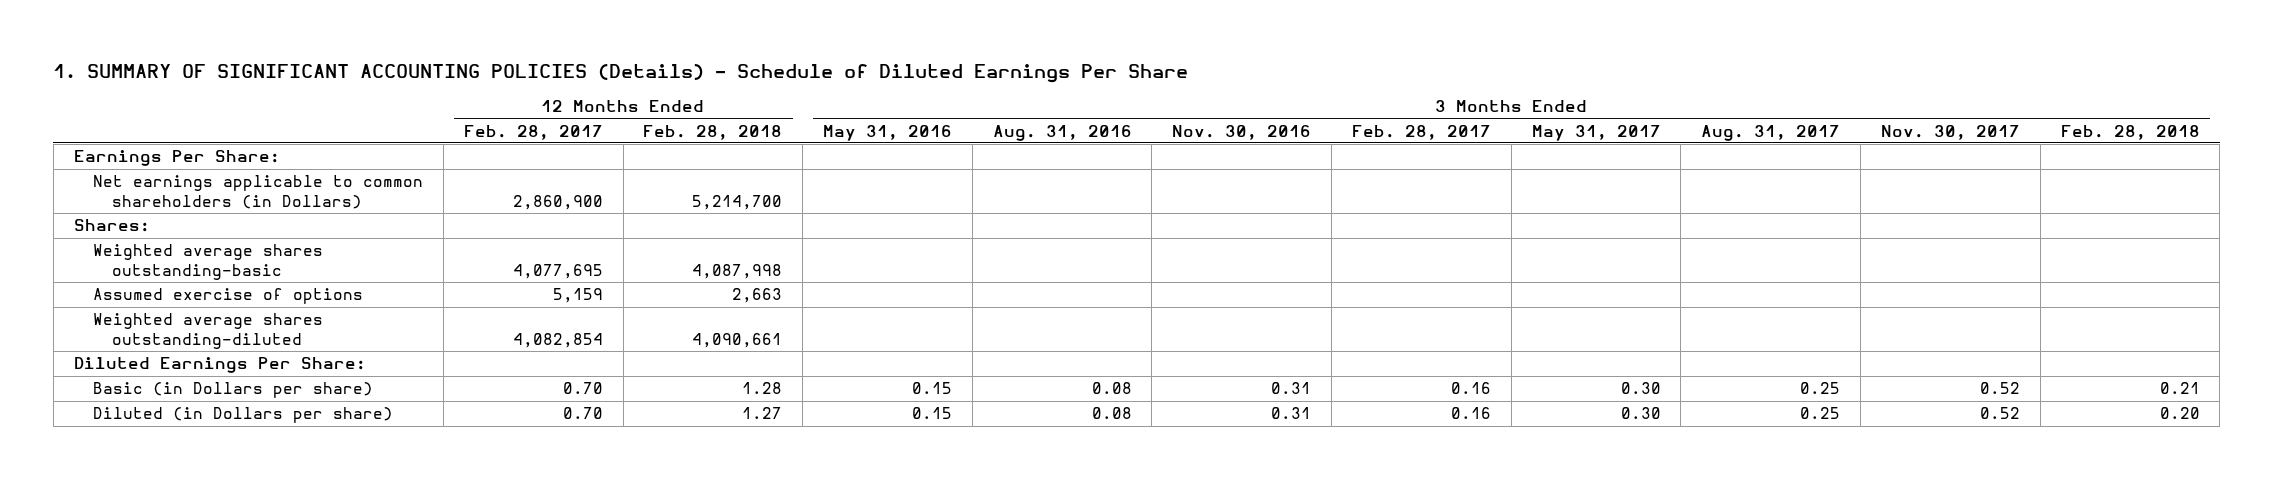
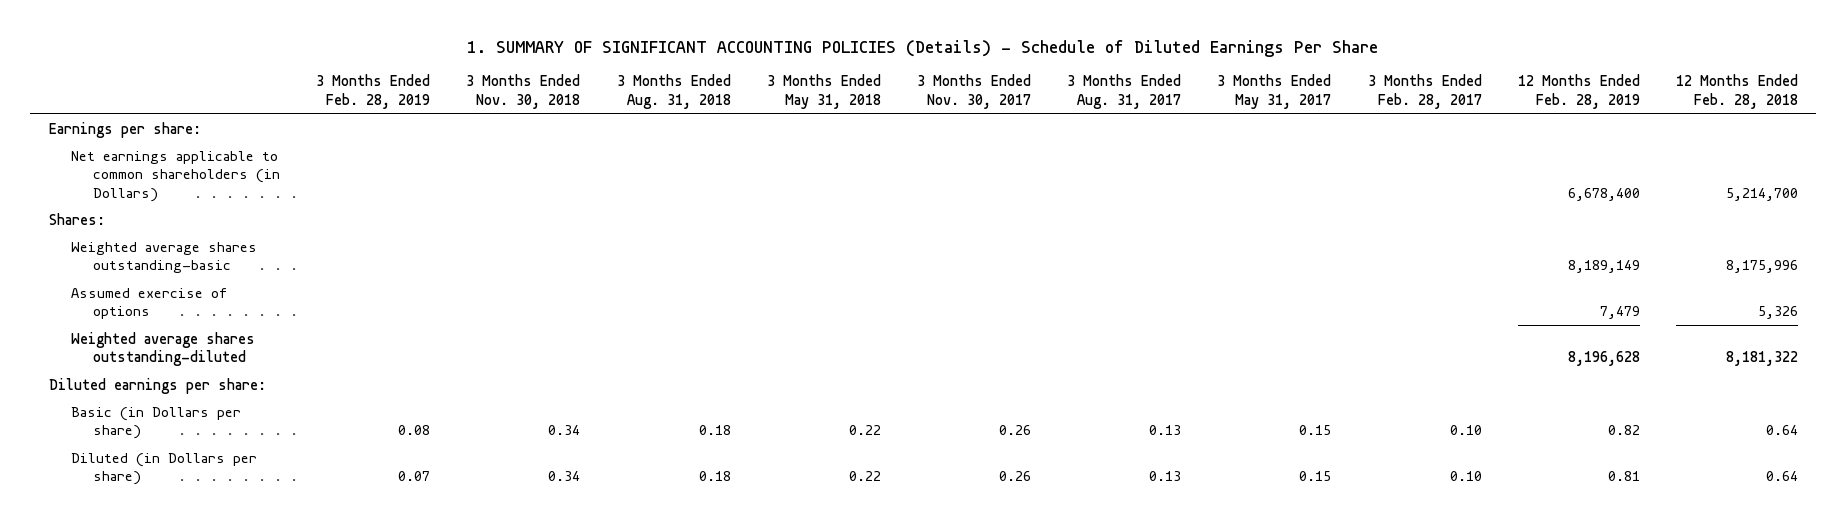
[463,124,603,140] Feb. 28, 2017 -> none
[823,124,953,141] May 31, 2016 -> none
[992,124,1132,141] Aug. 31, 2016 -> none
[1172,124,1312,140] Nov. 30, 2016 -> none
[2060,124,2200,140] Feb. 28, 2018 -> none
none -> [316,74,431,110] 3 Months Ended Feb. 28, 2019
none -> [466,74,581,110] 3 Months Ended Nov. 30, 2018
none -> [616,74,731,110] 3 Months Ended Aug. 31, 2018
none -> [766,74,881,110] 3 Months Ended May 31, 2018
none -> [1517,74,1640,110] 12 Months Ended Feb. 28, 2019
[73,150,280,167] Earnings Per Share: -> [48,121,201,138] Earnings per share:
[692,263,783,279] 4,087,998 -> [1725,260,1798,274] 8,175,996
[732,288,783,304] 2,663 -> [1757,306,1798,320] 5,326
[692,332,783,348] 4,090,661 -> [1725,351,1798,367] 8,181,322
[73,357,366,374] Diluted Earnings Per Share: -> [48,377,266,394] Diluted earnings per share:
[742,382,783,395] 1.28 -> [1765,425,1798,436] 0.64
[1450,382,1491,395] 0.16 -> [1449,425,1482,436] 0.10
[1620,382,1661,395] 0.30 -> [1299,425,1332,436] 0.15
[1800,382,1841,395] 0.25 -> [1149,425,1182,436] 0.13
[1979,382,2020,395] 0.52 -> [998,425,1031,436] 0.26
[742,407,783,420] 1.27 -> [1765,471,1798,482] 0.64
[1450,407,1491,420] 0.16 -> [1449,471,1482,482] 0.10
[1620,407,1661,420] 0.30 -> [1299,471,1332,482] 0.15
[1800,407,1841,420] 0.25 -> [1149,471,1182,482] 0.13
[1979,407,2020,420] 0.52 -> [998,471,1031,482] 0.26

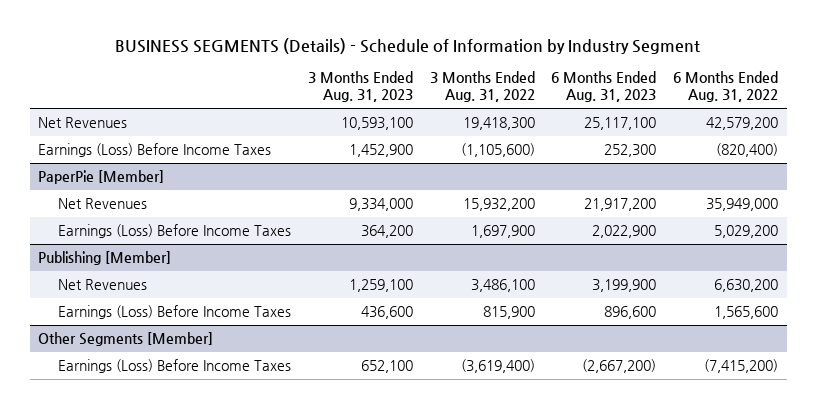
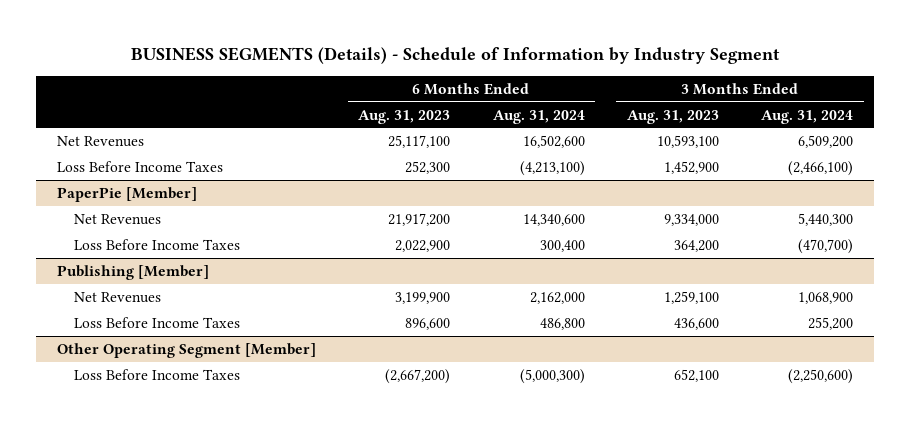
[429,71,535,103] 3 Months Ended Aug. 31, 2022 -> none
[673,71,779,103] 6 Months Ended Aug. 31, 2022 -> none
none -> [492,109,585,124] Aug. 31, 2024
none -> [761,109,854,124] Aug. 31, 2024
[38,143,272,158] Earnings (Loss) Before Income Taxes -> [56,161,223,173] Loss Before Income Taxes
[58,224,292,239] Earnings (Loss) Before Income Taxes -> [74,239,241,251] Loss Before Income Taxes
[58,305,292,320] Earnings (Loss) Before Income Taxes -> [74,317,241,329] Loss Before Income Taxes
[38,332,214,347] Other Segments [Member] -> [56,343,316,359] Other Operating Segment [Member]
[58,359,292,374] Earnings (Loss) Before Income Taxes -> [74,369,241,381] Loss Before Income Taxes

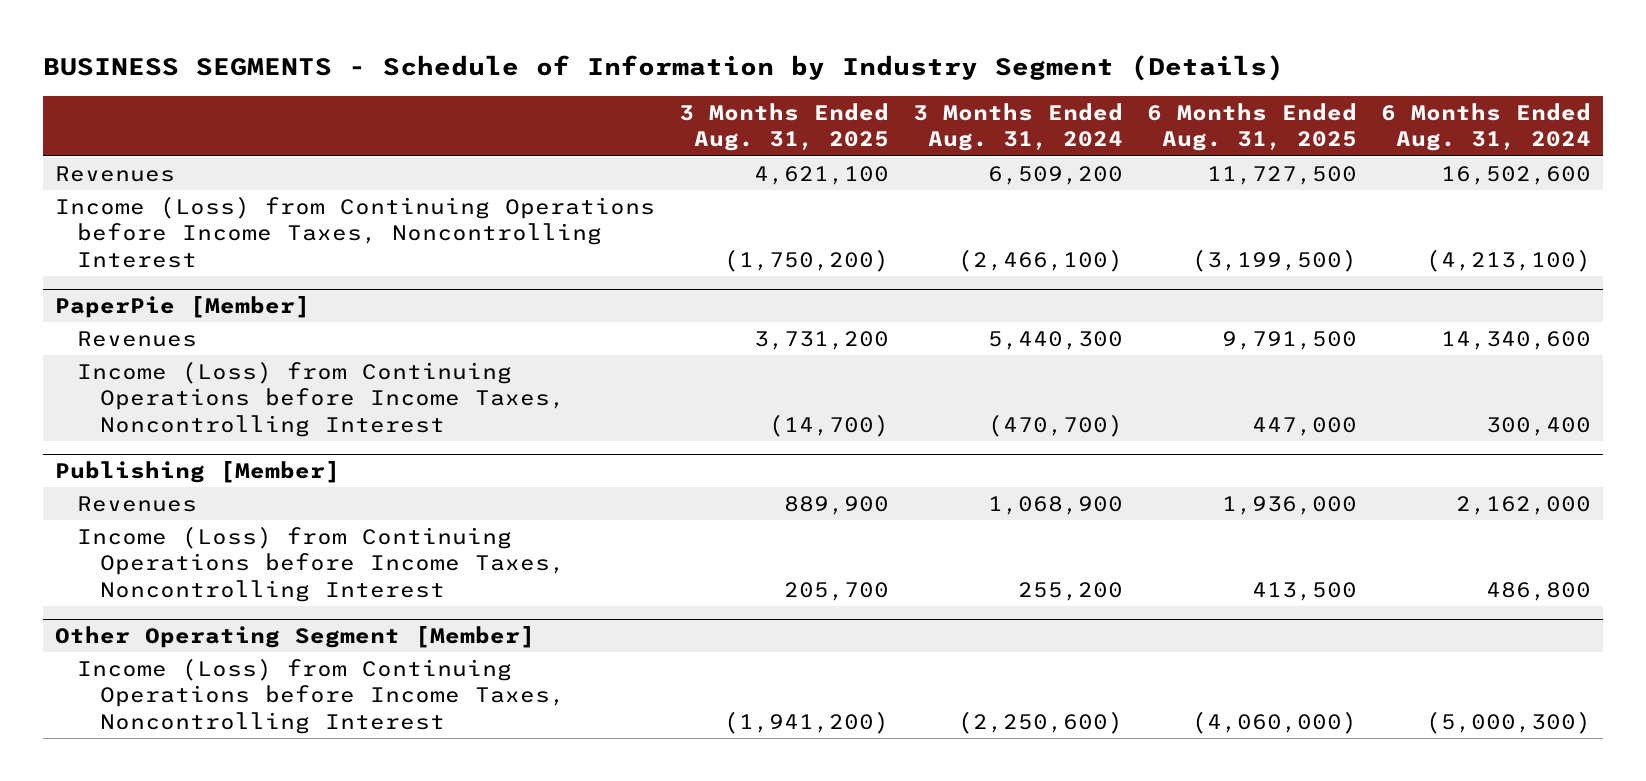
[131,47,781,65] BUSINESS SEGMENTS (Details) - Schedule of Information by Industry Segment -> [42,55,1284,82] BUSINESS SEGMENTS - Schedule of Information by Industry Segment (Details)
[358,109,451,124] Aug. 31, 2023 -> none
[626,109,719,124] Aug. 31, 2023 -> none
none -> [678,103,889,152] 3 Months Ended Aug. 31, 2025
none -> [1146,103,1357,152] 6 Months Ended Aug. 31, 2025
[56,136,144,148] Net Revenues -> [54,165,175,182] Revenues
[56,161,223,173] Loss Before Income Taxes -> [54,195,655,268] Income (Loss) from Continuing Operations before Income Taxes, Noncontrolling Interest
[74,214,162,226] Net Revenues -> [77,330,198,347] Revenues
[74,239,241,251] Loss Before Income Taxes -> [77,360,565,437] Income (Loss) from Continuing Operations before Income Taxes, Noncontrolling Interest
[74,292,162,304] Net Revenues -> [77,495,198,512] Revenues
[74,317,241,329] Loss Before Income Taxes -> [77,525,565,602] Income (Loss) from Continuing Operations before Income Taxes, Noncontrolling Interest
[74,369,241,381] Loss Before Income Taxes -> [77,657,565,734] Income (Loss) from Continuing Operations before Income Taxes, Noncontrolling Interest

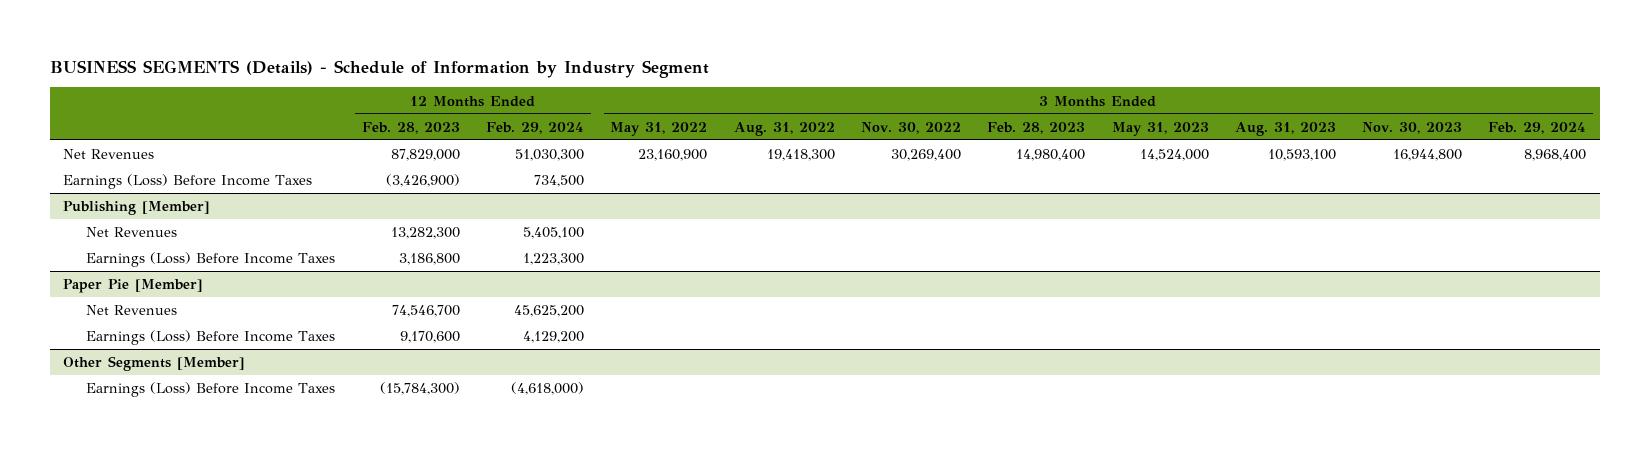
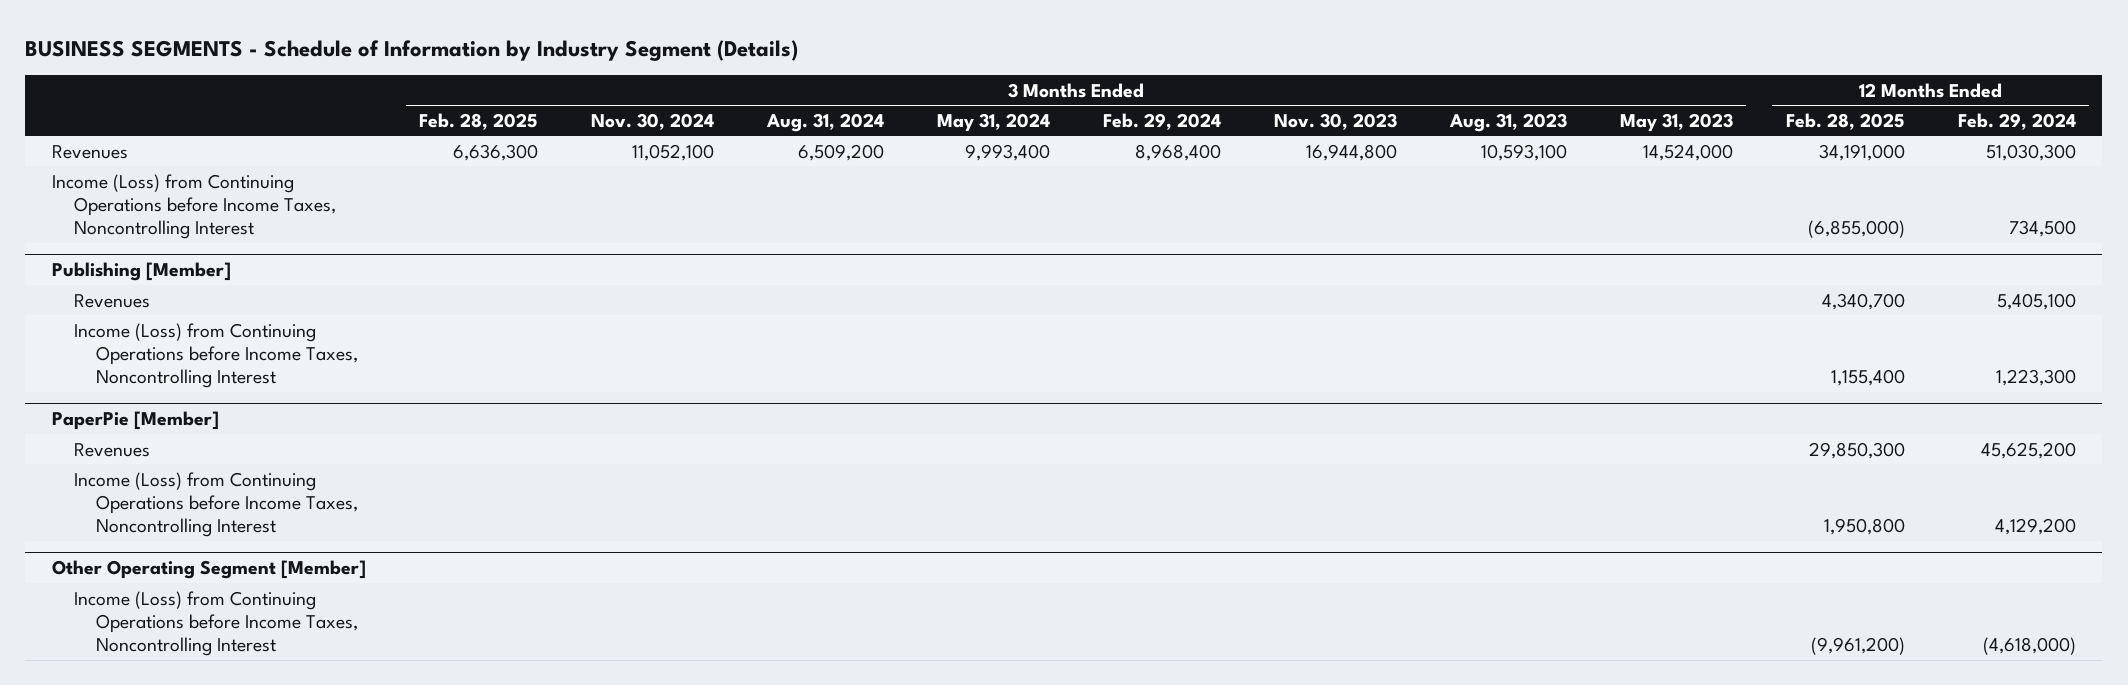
[50,59,710,78] BUSINESS SEGMENTS (Details) - Schedule of Information by Industry Segment -> [25,39,799,61] BUSINESS SEGMENTS - Schedule of Information by Industry Segment (Details)
[361,121,460,134] Feb. 28, 2023 -> none
[610,121,708,136] May 31, 2022 -> none
[733,121,835,136] Aug. 31, 2022 -> none
[860,121,961,134] Nov. 30, 2022 -> none
[987,121,1086,134] Feb. 28, 2023 -> none
none -> [418,112,538,130] Feb. 28, 2025
none -> [590,112,714,130] Nov. 30, 2024
none -> [765,112,884,132] Aug. 31, 2024
none -> [936,112,1050,132] May 31, 2024
none -> [1785,112,1905,130] Feb. 28, 2025
[63,149,155,160] Net Revenues -> [51,144,128,159] Revenues
[63,174,313,190] Earnings (Loss) Before Income Taxes -> [51,173,337,240] Income (Loss) from Continuing Operations before Income Taxes, Noncontrolling Interest
[86,227,178,238] Net Revenues -> [74,293,151,308] Revenues
[86,252,336,268] Earnings (Loss) Before Income Taxes -> [74,322,359,389] Income (Loss) from Continuing Operations before Income Taxes, Noncontrolling Interest
[63,279,204,294] Paper Pie [Member] -> [51,411,219,431] PaperPie [Member]
[86,305,178,316] Net Revenues -> [74,442,151,457] Revenues
[86,330,336,346] Earnings (Loss) Before Income Taxes -> [74,471,359,538] Income (Loss) from Continuing Operations before Income Taxes, Noncontrolling Interest
[63,356,246,372] Other Segments [Member] -> [51,560,366,580] Other Operating Segment [Member]
[86,382,336,398] Earnings (Loss) Before Income Taxes -> [74,590,359,657] Income (Loss) from Continuing Operations before Income Taxes, Noncontrolling Interest

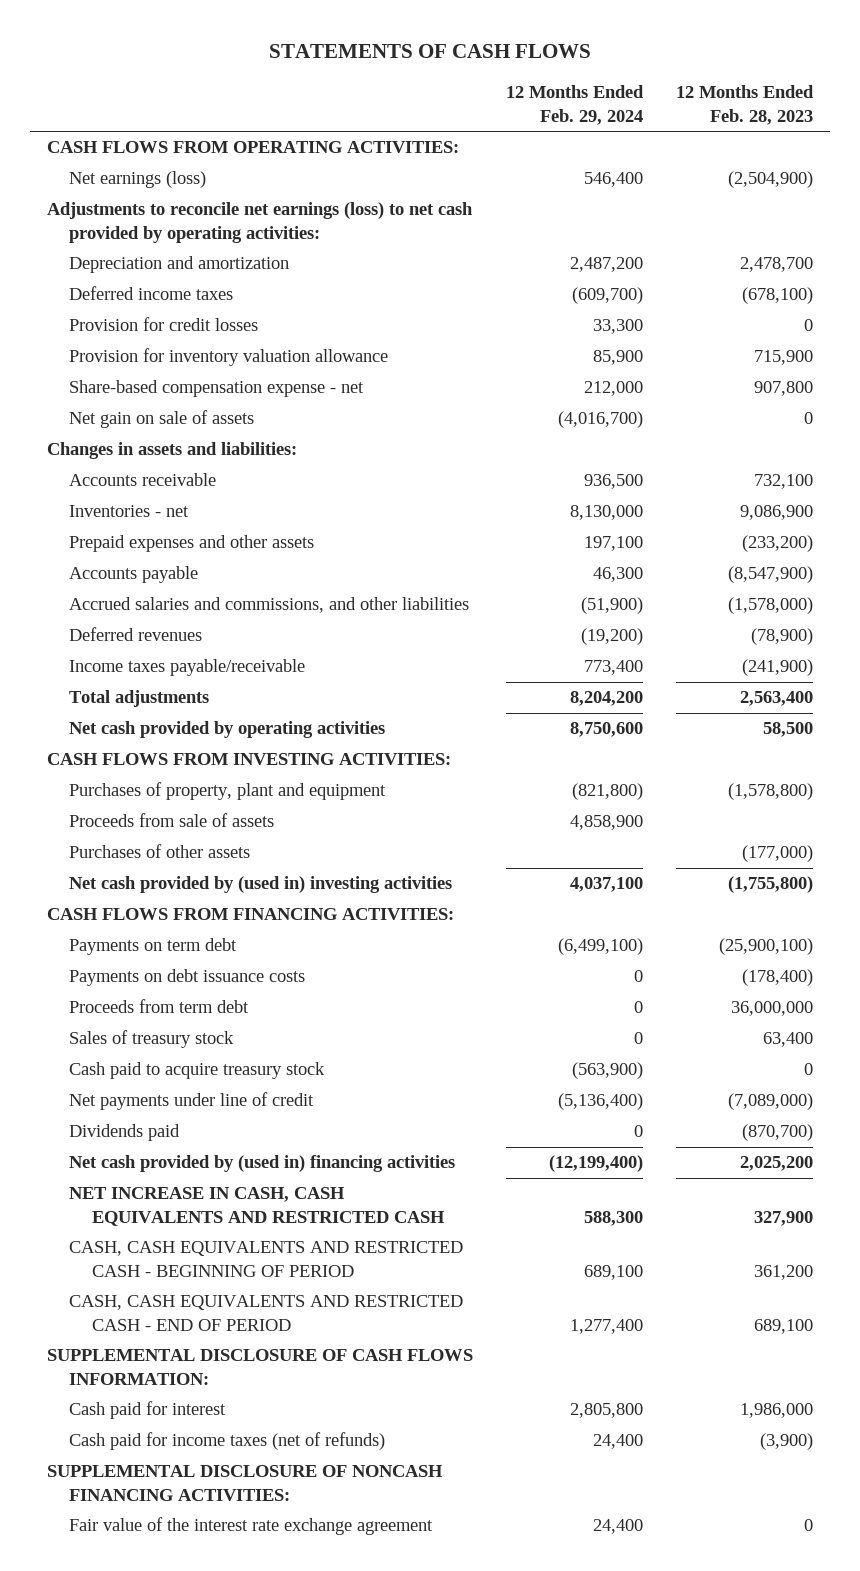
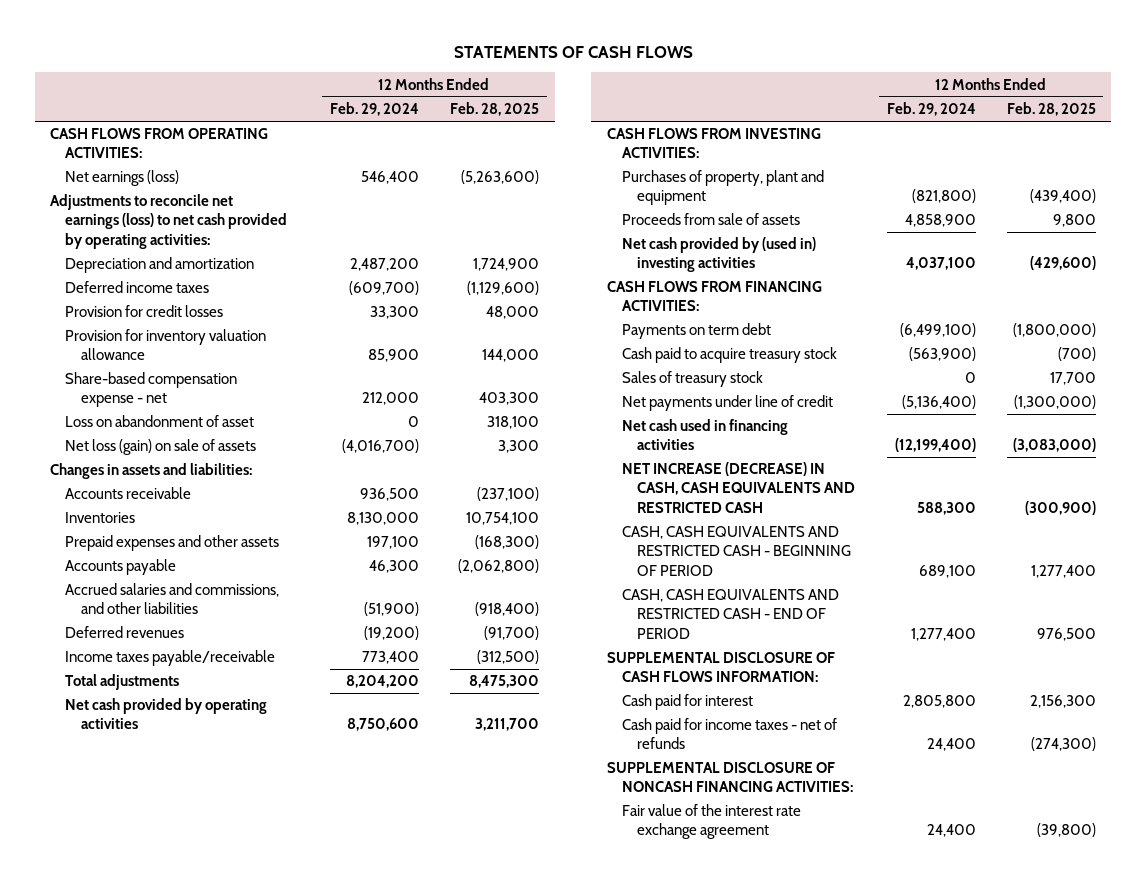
[676,85,815,125] 12 Months Ended Feb. 28, 2023 -> none
none -> [449,102,539,117] Feb. 28, 2025
none -> [65,415,255,428] Loss on abandonment of asset
[69,410,255,429] Net gain on sale of assets -> [65,439,257,456] Net loss (gain) on sale of assets
[69,505,190,518] Inventories - net -> [65,512,136,524] Inventories
[69,844,251,859] Purchases of other assets -> none
[69,969,306,987] Payments on debt issuance costs -> none
[69,999,250,1014] Proceeds from term debt -> none
[69,1030,235,1049] Sales of treasury stock -> [622,371,764,388] Sales of treasury stock
[69,1124,181,1142] Dividends paid -> none
[69,1155,456,1173] Net cash provided by (used in) financing activities -> [622,419,789,451] Net cash used in financing activities
[69,1187,446,1227] NET INCREASE IN CASH, CASH EQUIVALENTS AND RESTRICTED CASH -> [622,462,856,513] NET INCREASE (DECREASE) IN CASH, CASH EQUIVALENTS AND RESTRICTED CASH
[69,1432,386,1451] Cash paid for income taxes (net of refunds) -> [622,718,838,750] Cash paid for income taxes - net of refunds

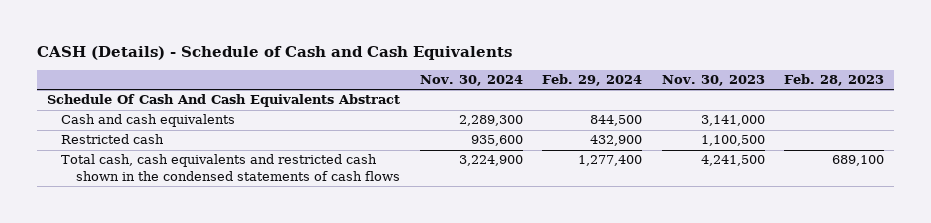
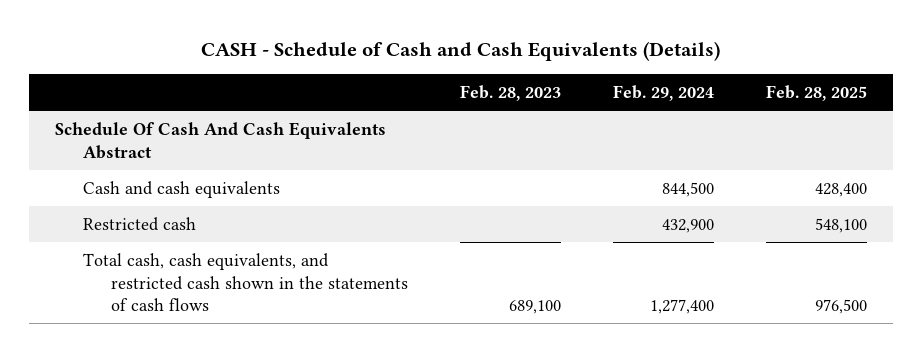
[37,46,513,61] CASH (Details) - Schedule of Cash and Cash Equivalents -> [200,41,720,62] CASH - Schedule of Cash and Cash Equivalents (Details)
[419,75,523,87] Nov. 30, 2024 -> none
[661,75,765,87] Nov. 30, 2023 -> none
none -> [766,85,868,102] Feb. 28, 2025
[61,154,400,181] Total cash, cash equivalents and restricted cash shown in the condensed statements of cash flows -> [82,252,409,312] Total cash, cash equivalents, and restricted cash shown in the statements of cash flows

